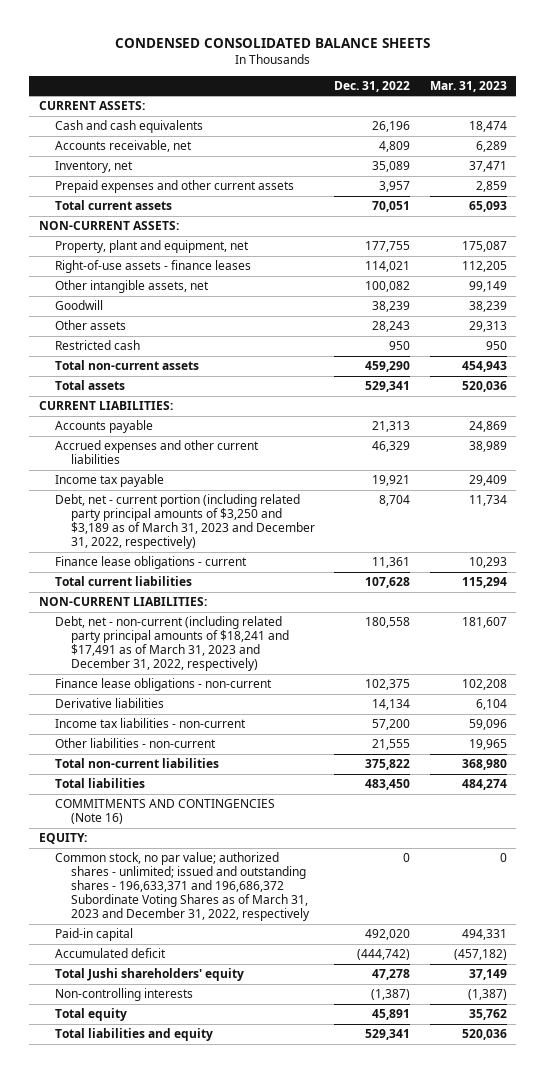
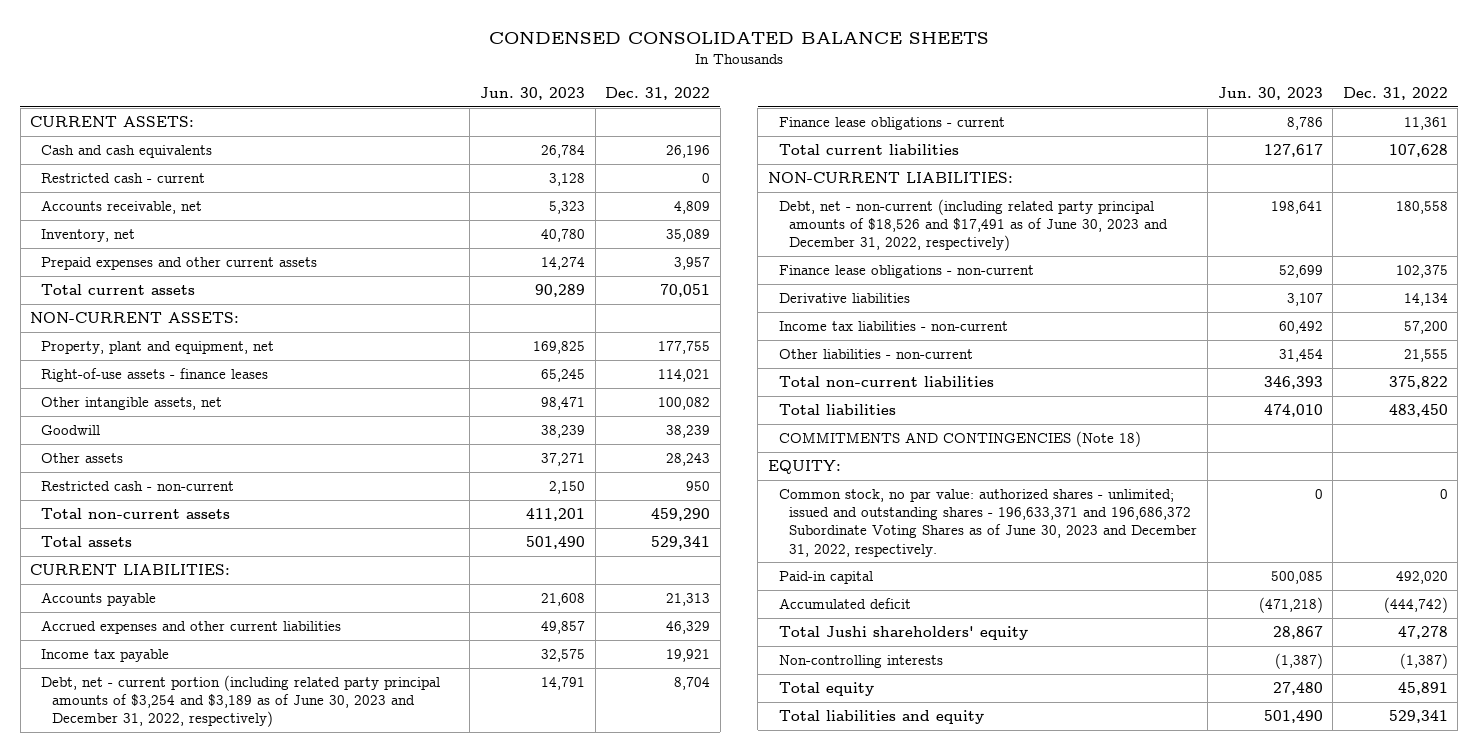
[429,80,507,92] Mar. 31, 2023 -> none
none -> [479,86,585,100] Jun. 30, 2023
none -> [41,173,206,184] Restricted cash - current
[54,340,140,351] Restricted cash -> [41,481,235,492] Restricted cash - non-current
[54,494,316,550] Debt, net - current portion (including related party principal amounts of $3,250 and $3,189 as of March 31, 2023 and December 31, 2022, respectively) -> [41,675,441,728] Debt, net - current portion (including related party principal amounts of $3,254 and $3,189 as of June 30, 2023 and December 31, 2022, respectively)
[54,616,290,672] Debt, net - non-current (including related party principal amounts of $18,241 and $17,491 as of March 31, 2023 and December 31, 2022, respectively) -> [778,199,1169,252] Debt, net - non-current (including related party principal amounts of $18,526 and $17,491 as of June 30, 2023 and December 31, 2022, respectively)
[54,799,275,825] COMMITMENTS AND CONTINGENCIES (Note 16) -> [778,431,1141,448] COMMITMENTS AND CONTINGENCIES (Note 18)
[54,852,311,922] Common stock, no par value; authorized shares - unlimited; issued and outstanding shares - 196,633,371 and 196,686,372 Subordinate Voting Shares as of March 31, 2023 and December 31, 2022, respectively -> [778,489,1198,557] Common stock, no par value: authorized shares - unlimited; issued and outstanding shares - 196,633,371 and 196,686,372 Subordinate Voting Shares as of June 30, 2023 and December 31, 2022, respectively.

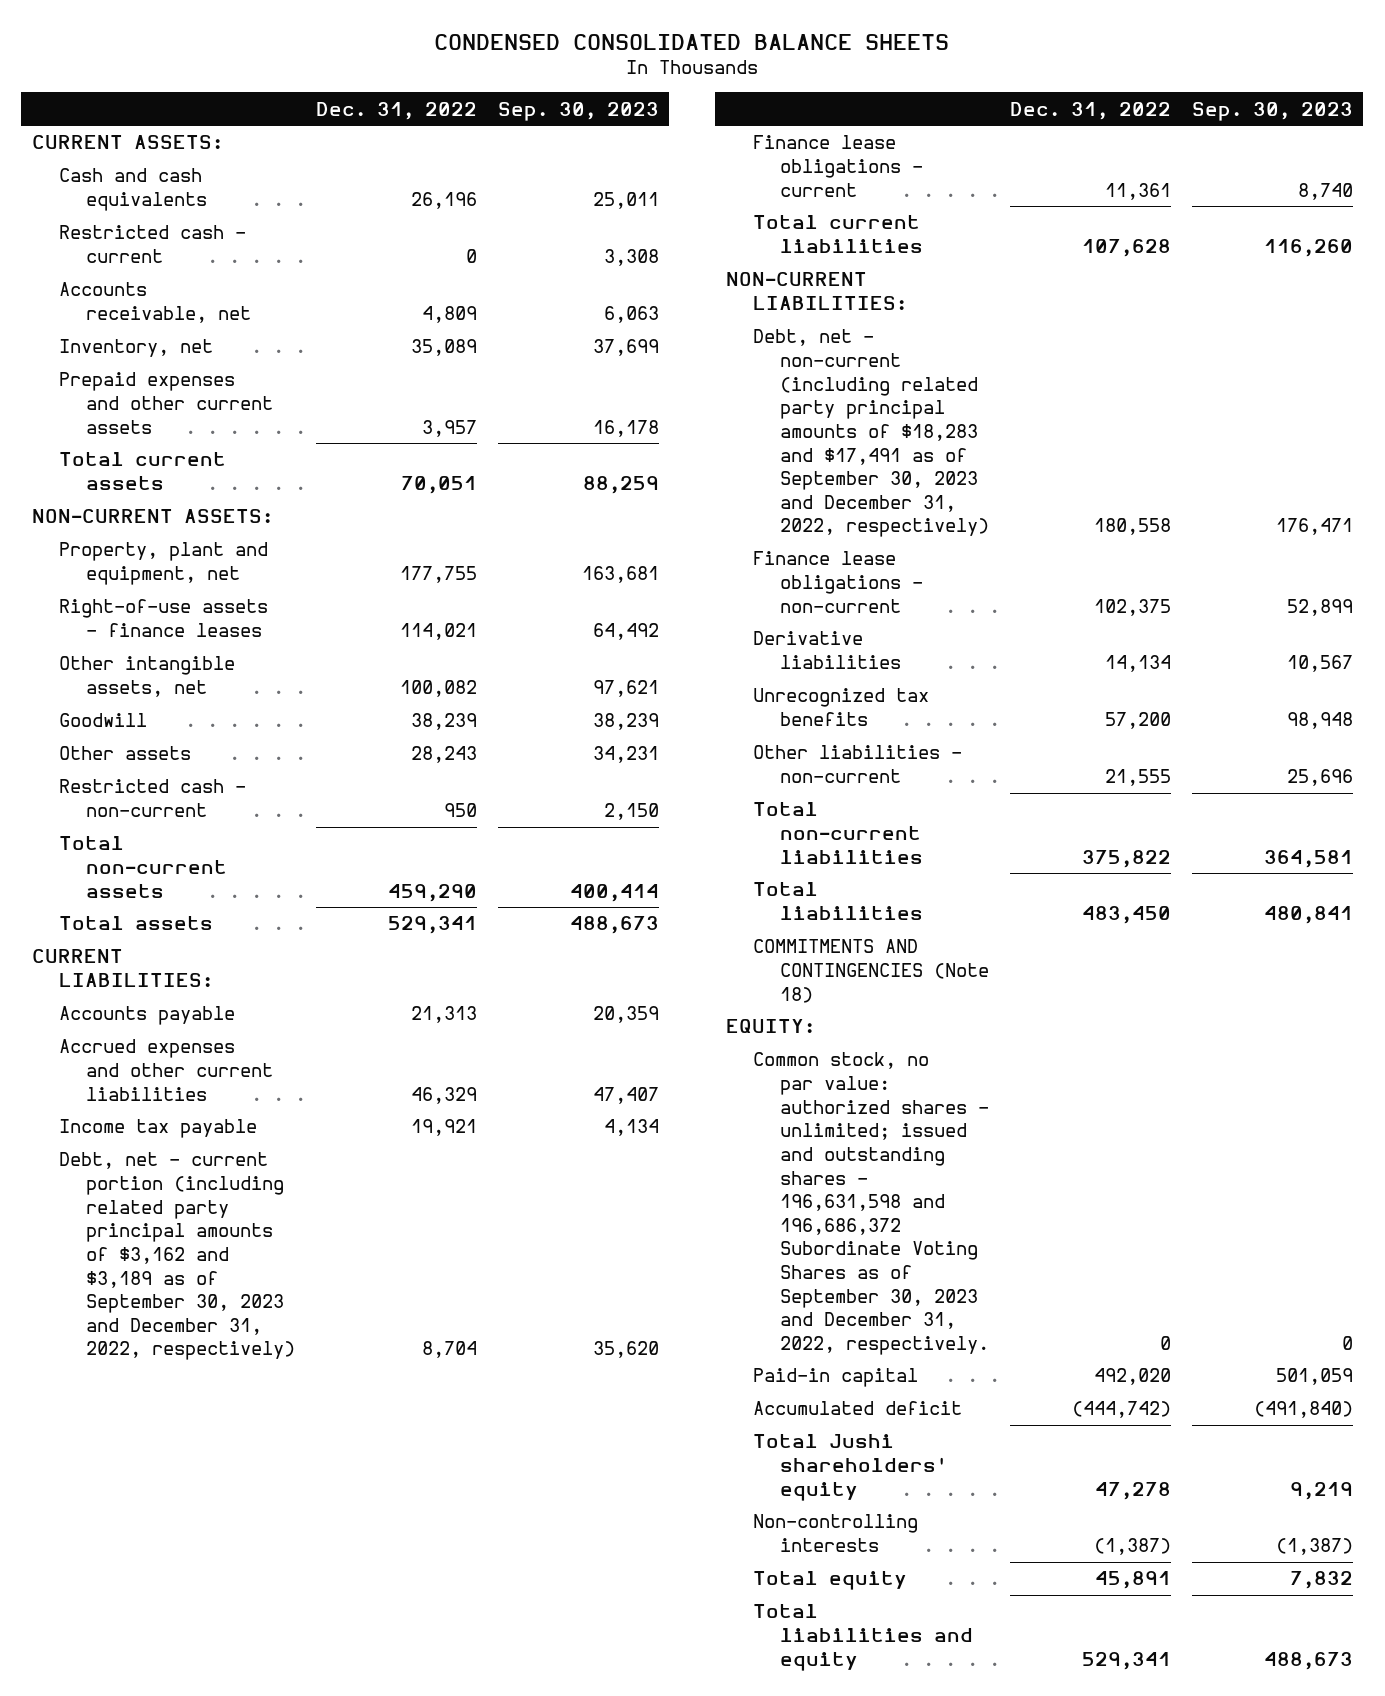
[479,86,585,100] Jun. 30, 2023 -> none
none -> [498,101,660,121] Sep. 30, 2023
[41,675,441,728] Debt, net - current portion (including related party principal amounts of $3,254 and $3,189 as of June 30, 2023 and December 31, 2022, respectively) -> [58,1152,296,1361] Debt, net - current portion (including related party principal amounts of $3,162 and $3,189 as of September 30, 2023 and December 31, 2022, respectively)
[778,199,1169,252] Debt, net - non-current (including related party principal amounts of $18,526 and $17,491 as of June 30, 2023 and December 31, 2022, respectively) -> [752,329,990,538] Debt, net - non-current (including related party principal amounts of $18,283 and $17,491 as of September 30, 2023 and December 31, 2022, respectively)
[778,321,1008,332] Income tax liabilities - non-current -> [752,688,929,727] Unrecognized tax benefits
[778,489,1198,557] Common stock, no par value: authorized shares - unlimited; issued and outstanding shares - 196,633,371 and 196,686,372 Subordinate Voting Shares as of June 30, 2023 and December 31, 2022, respectively. -> [752,1052,990,1355] Common stock, no par value: authorized shares - unlimited; issued and outstanding shares - 196,631,598 and 196,686,372 Subordinate Voting Shares as of September 30, 2023 and December 31, 2022, respectively.

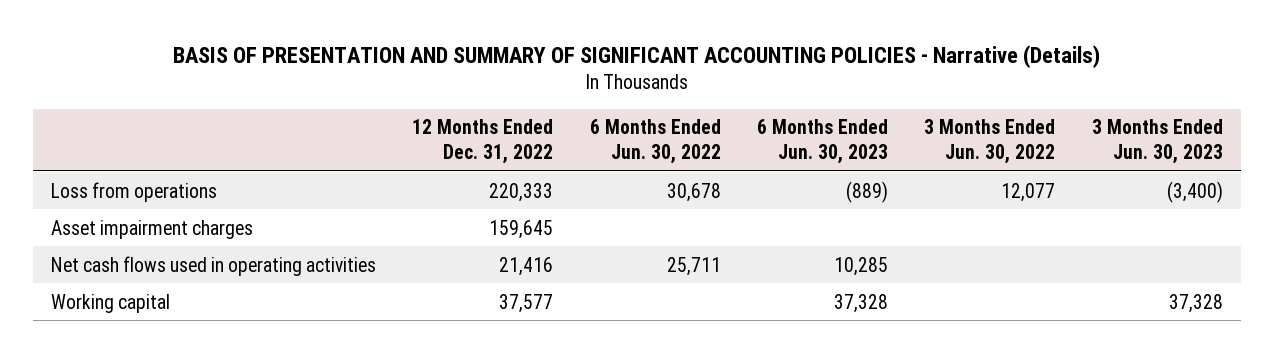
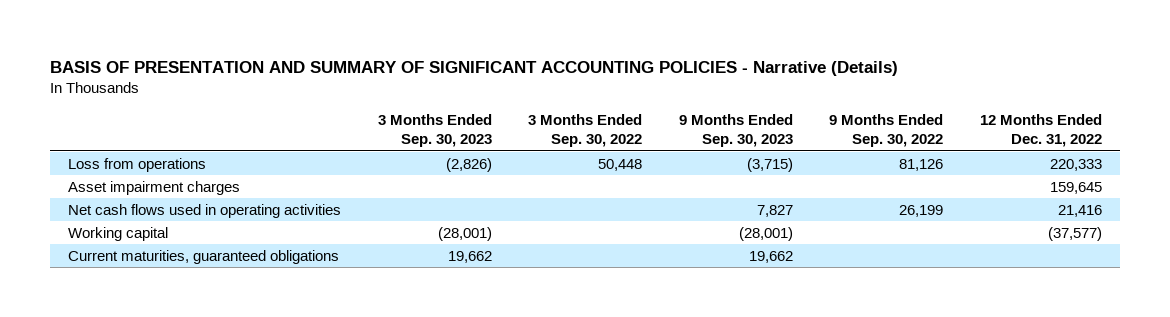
[589,119,721,164] 6 Months Ended Jun. 30, 2022 -> none
[757,119,889,164] 6 Months Ended Jun. 30, 2023 -> none
[924,119,1056,164] 3 Months Ended Jun. 30, 2022 -> none
[1091,119,1223,164] 3 Months Ended Jun. 30, 2023 -> none
none -> [377,113,492,148] 3 Months Ended Sep. 30, 2023
none -> [528,113,643,148] 3 Months Ended Sep. 30, 2022
none -> [678,113,793,148] 9 Months Ended Sep. 30, 2023
none -> [829,113,944,148] 9 Months Ended Sep. 30, 2022
[499,293,554,313] 37,577 -> [1047,226,1102,241] (37,577)
none -> [68,249,340,264] Current maturities, guaranteed obligations

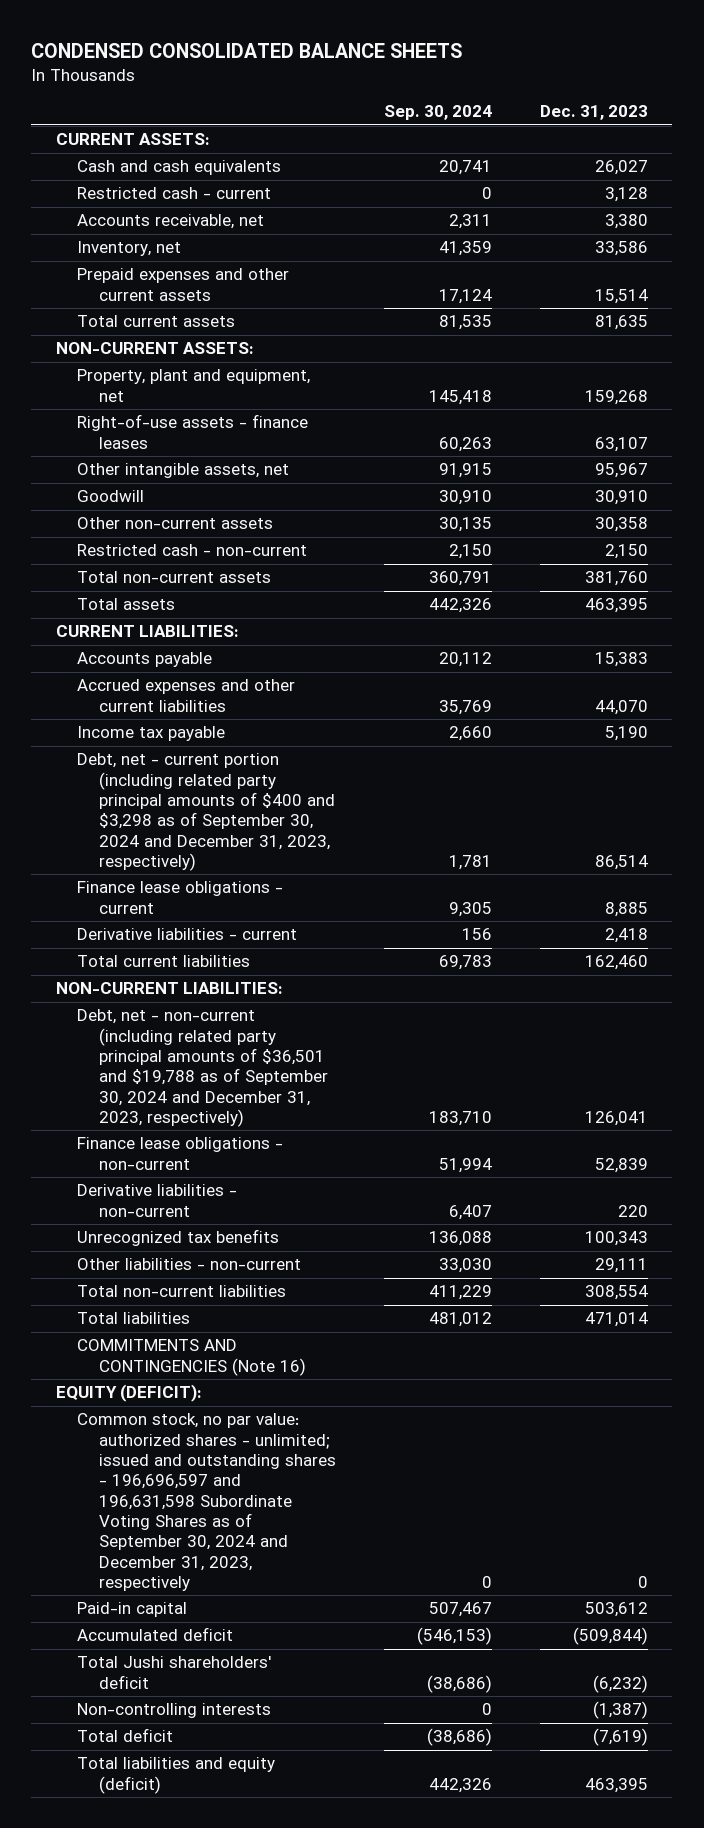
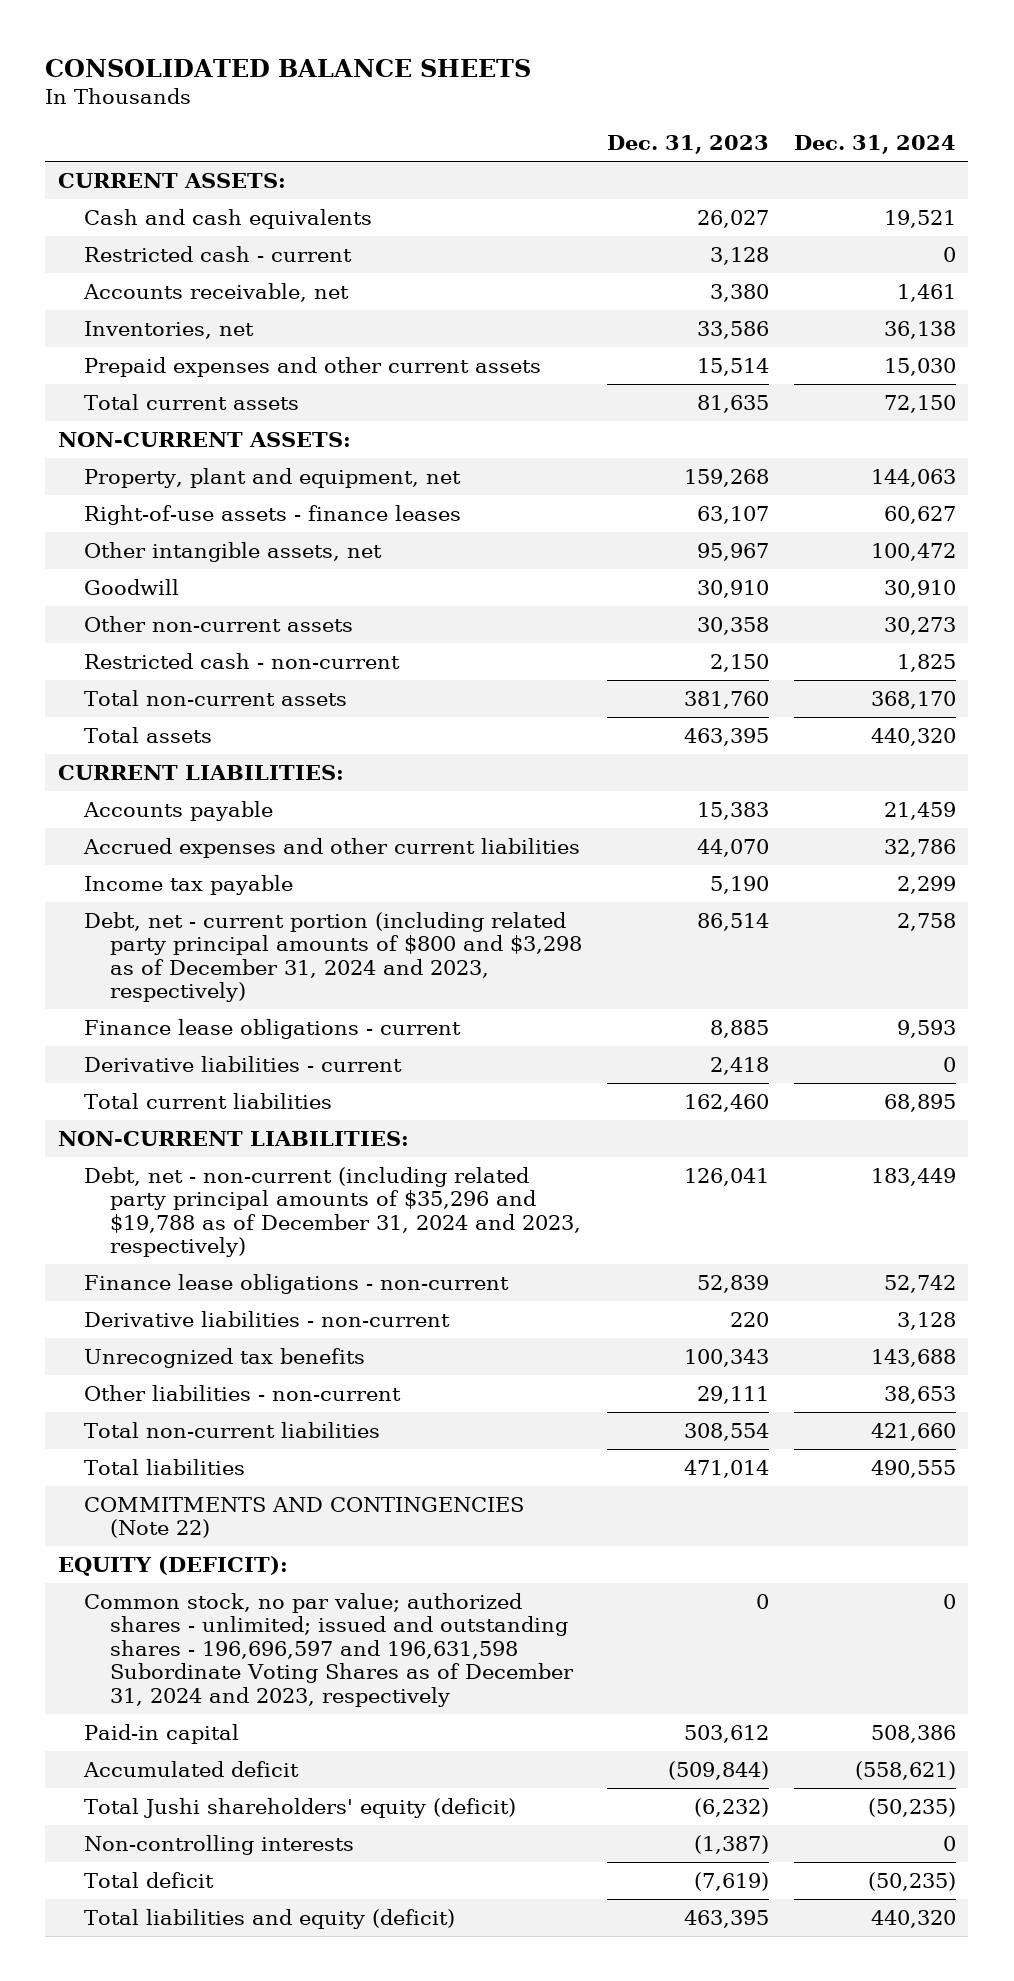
[31,42,463,58] CONDENSED CONSOLIDATED BALANCE SHEETS -> [45,58,532,77] CONSOLIDATED BALANCE SHEETS
[383,105,492,121] Sep. 30, 2024 -> none
none -> [793,135,956,155] Dec. 31, 2024
[77,241,182,257] Inventory, net -> [83,320,254,339] Inventories, net
[77,753,335,871] Debt, net - current portion (including related party principal amounts of $400 and $3,298 as of September 30, 2024 and December 31, 2023, respectively) -> [83,911,583,1003] Debt, net - current portion (including related party principal amounts of $800 and $3,298 as of December 31, 2024 and 2023, respectively)
[77,1009,328,1127] Debt, net - non-current (including related party principal amounts of $36,501 and $19,788 as of September 30, 2024 and December 31, 2023, respectively) -> [83,1166,582,1258] Debt, net - non-current (including related party principal amounts of $35,296 and $19,788 as of December 31, 2024 and 2023, respectively)
[77,1339,306,1376] COMMITMENTS AND CONTINGENCIES (Note 16) -> [83,1496,524,1539] COMMITMENTS AND CONTINGENCIES (Note 22)
[77,1413,336,1591] Common stock, no par value: authorized shares - unlimited; issued and outstanding shares - 196,696,597 and 196,631,598 Subordinate Voting Shares as of September 30, 2024 and December 31, 2023, respectively -> [83,1592,575,1708] Common stock, no par value; authorized shares - unlimited; issued and outstanding shares - 196,696,597 and 196,631,598 Subordinate Voting Shares as of December 31, 2024 and 2023, respectively
[77,1656,272,1689] Total Jushi shareholders' deficit -> [83,1797,516,1818] Total Jushi shareholders' equity (deficit)

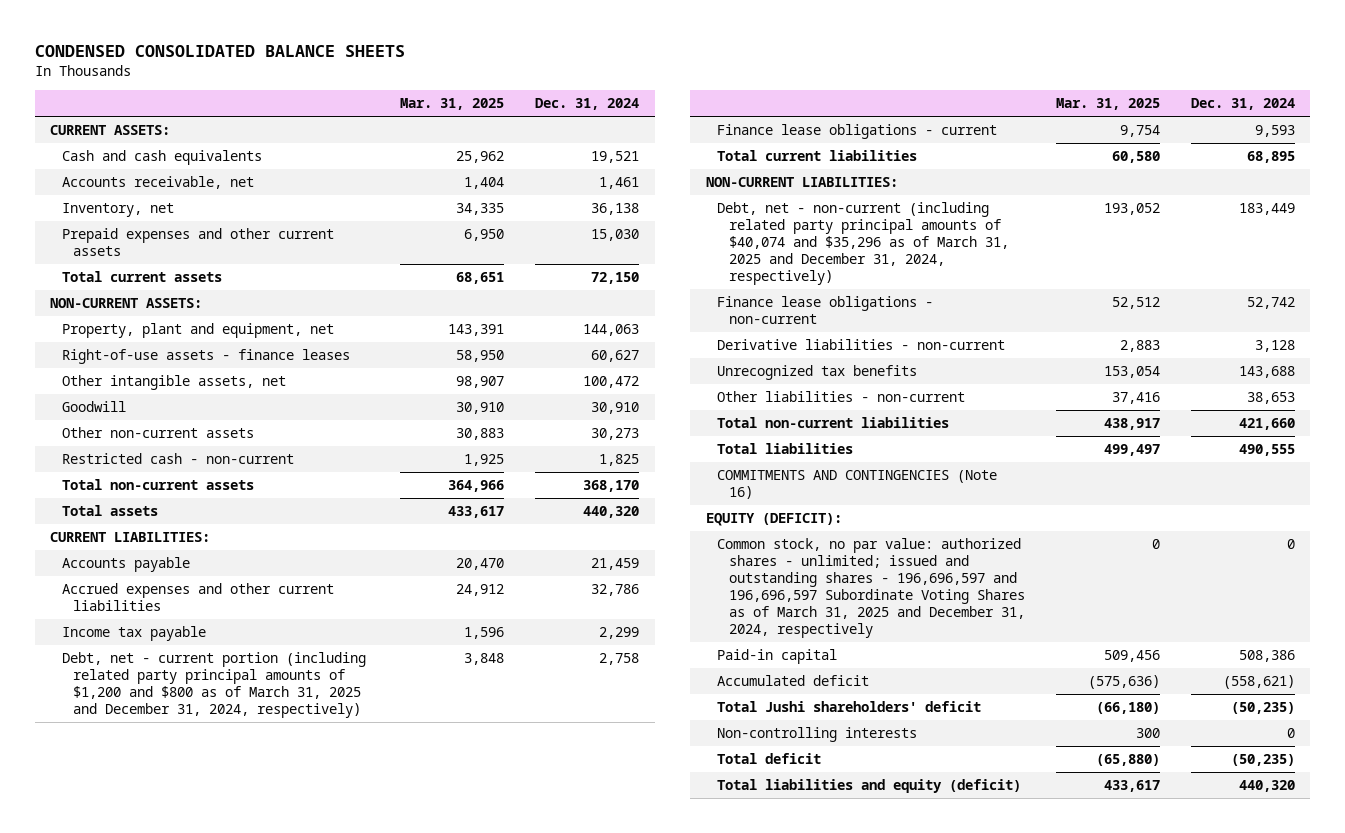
[45,58,532,77] CONSOLIDATED BALANCE SHEETS -> [34,44,405,57] CONDENSED CONSOLIDATED BALANCE SHEETS
[607,135,770,155] Dec. 31, 2023 -> none
none -> [400,98,505,111] Mar. 31, 2025
[83,245,352,262] Restricted cash - current -> none
[83,320,254,339] Inventories, net -> [61,203,174,218] Inventory, net
[83,911,583,1003] Debt, net - current portion (including related party principal amounts of $800 and $3,298 as of December 31, 2024 and 2023, respectively) -> [61,652,366,718] Debt, net - current portion (including related party principal amounts of $1,200 and $800 as of March 31, 2025 and December 31, 2024, respectively)
[83,1055,402,1072] Derivative liabilities - current -> none
[83,1166,582,1258] Debt, net - non-current (including related party principal amounts of $35,296 and $19,788 as of December 31, 2024 and 2023, respectively) -> [717,202,1010,285] Debt, net - non-current (including related party principal amounts of $40,074 and $35,296 as of March 31, 2025 and December 31, 2024, respectively)
[83,1496,524,1539] COMMITMENTS AND CONTINGENCIES (Note 22) -> [717,470,998,500] COMMITMENTS AND CONTINGENCIES (Note 16)
[83,1592,575,1708] Common stock, no par value; authorized shares - unlimited; issued and outstanding shares - 196,696,597 and 196,631,598 Subordinate Voting Shares as of December 31, 2024 and 2023, respectively -> [717,538,1026,638] Common stock, no par value: authorized shares - unlimited; issued and outstanding shares - 196,696,597 and 196,696,597 Subordinate Voting Shares as of March 31, 2025 and December 31, 2024, respectively
[83,1797,516,1818] Total Jushi shareholders' equity (deficit) -> [717,701,982,713] Total Jushi shareholders' deficit

